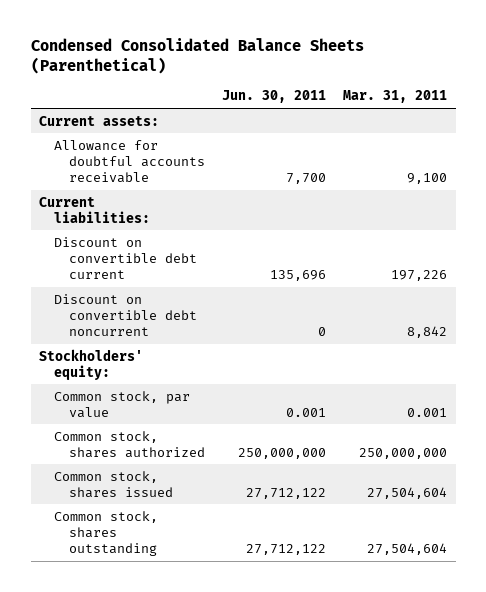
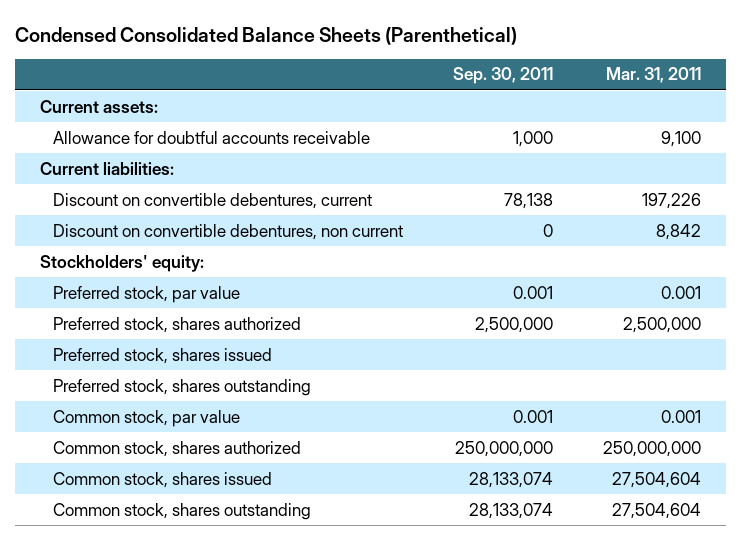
[222,90,327,104] Jun. 30, 2011 -> none
none -> [452,67,553,85] Sep. 30, 2011
[54,236,198,280] Discount on convertible debt current -> [52,192,372,209] Discount on convertible debentures, current
[54,293,198,337] Discount on convertible debt noncurrent -> [52,223,403,240] Discount on convertible debentures, non current
none -> [52,285,240,303] Preferred stock, par value
none -> [52,316,301,333] Preferred stock, shares authorized
none -> [52,347,272,364] Preferred stock, shares issued
none -> [52,378,311,396] Preferred stock, shares outstanding

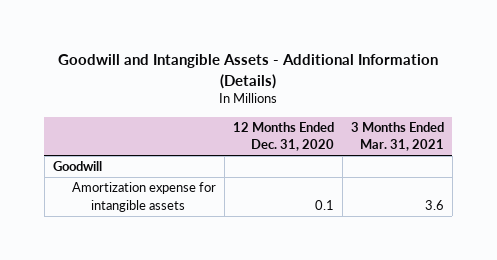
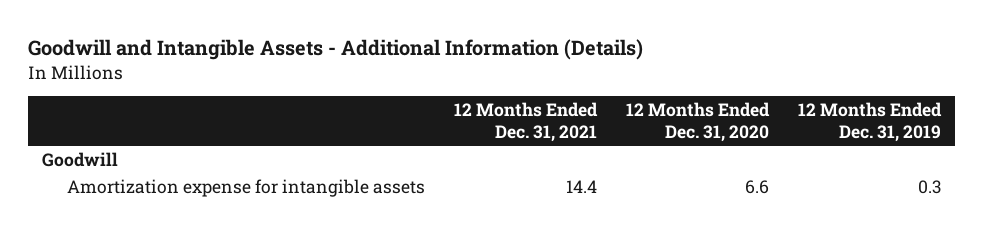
[350,122,444,152] 3 Months Ended Mar. 31, 2021 -> none
none -> [453,102,598,142] 12 Months Ended Dec. 31, 2021
none -> [797,102,942,142] 12 Months Ended Dec. 31, 2019
[314,199,334,210] 0.1 -> [744,179,769,194] 6.6

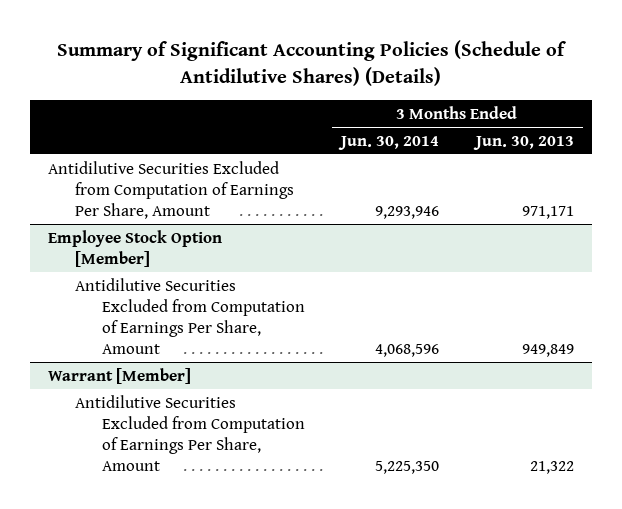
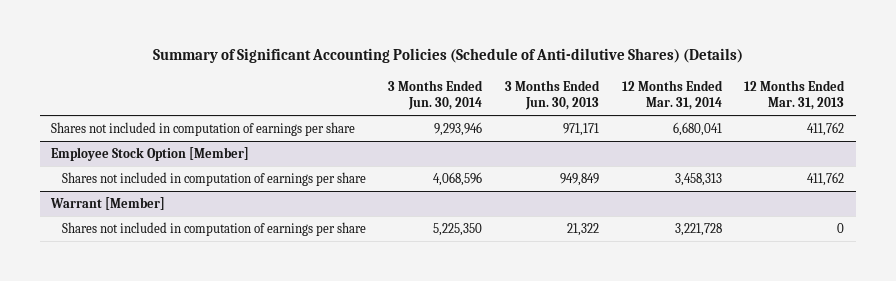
[56,40,566,87] Summary of Significant Accounting Policies (Schedule of Antidilutive Shares) (Details) -> [152,48,743,64] Summary of Significant Accounting Policies (Schedule of Anti-dilutive Shares) (Details)
none -> [621,79,723,111] 12 Months Ended Mar. 31, 2014
none -> [744,79,846,111] 12 Months Ended Mar. 31, 2013
[47,160,294,219] Antidilutive Securities Excluded from Computation of Earnings Per Share, Amount -> [51,122,356,137] Shares not included in computation of earnings per share
[74,277,305,354] Antidilutive Securities Excluded from Computation of Earnings Per Share, Amount -> [61,172,366,187] Shares not included in computation of earnings per share
[74,394,305,471] Antidilutive Securities Excluded from Computation of Earnings Per Share, Amount -> [61,222,366,237] Shares not included in computation of earnings per share

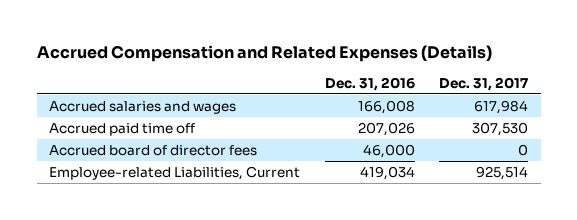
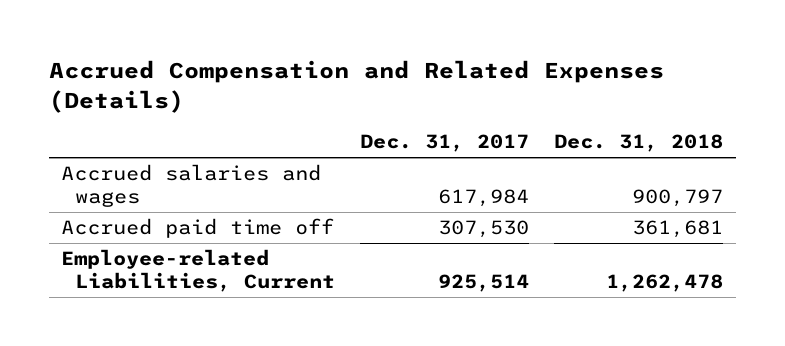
[324,76,415,91] Dec. 31, 2016 -> none
none -> [554,134,724,153] Dec. 31, 2018
[49,144,258,156] Accrued board of director fees -> none

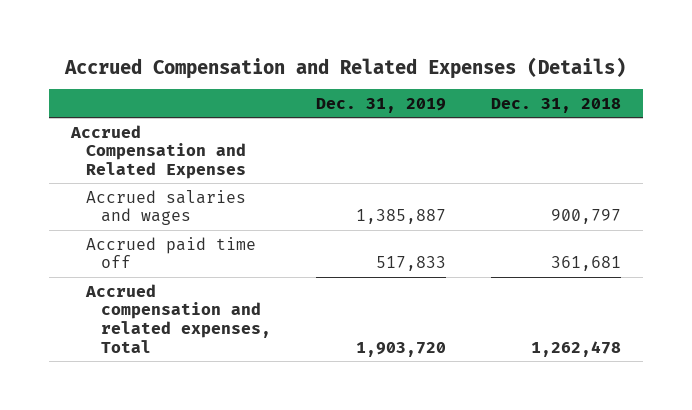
[360,134,530,153] Dec. 31, 2017 -> none
none -> [315,98,446,114] Dec. 31, 2019
none -> [70,124,247,180] Accrued Compensation and Related Expenses
[61,248,336,293] Employee-related Liabilities, Current -> [85,283,271,353] Accrued compensation and related expenses, Total

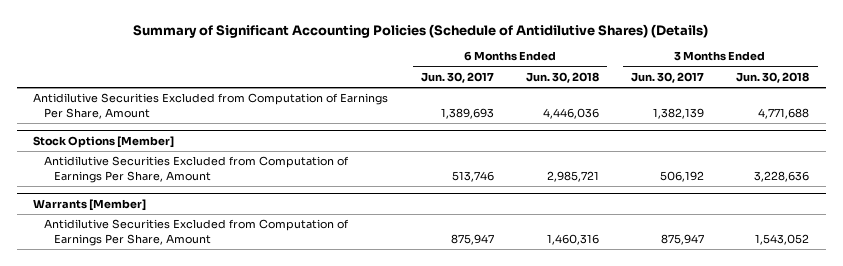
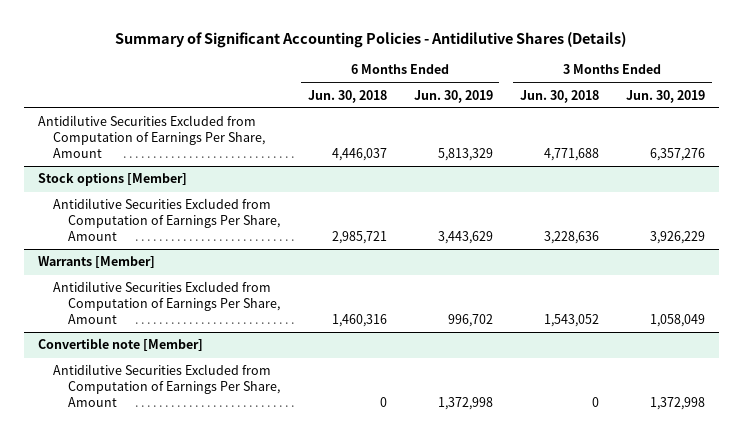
[133,23,709,38] Summary of Significant Accounting Policies (Schedule of Antidilutive Shares) (Details) -> [115,31,627,48] Summary of Significant Accounting Policies - Antidilutive Shares (Details)
[420,72,494,84] Jun. 30, 2017 -> none
[631,72,705,84] Jun. 30, 2017 -> none
none -> [413,89,493,103] Jun. 30, 2019
none -> [625,89,705,103] Jun. 30, 2019
[542,107,599,119] 4,446,036 -> [331,147,387,161] 4,446,037
[33,135,175,148] Stock Options [Member] -> [37,173,187,187] Stock options [Member]
none -> [37,338,203,352] Convertible note [Member]
none -> [53,364,281,407] Antidilutive Securities Excluded from Computation of Earnings Per Share, Amount

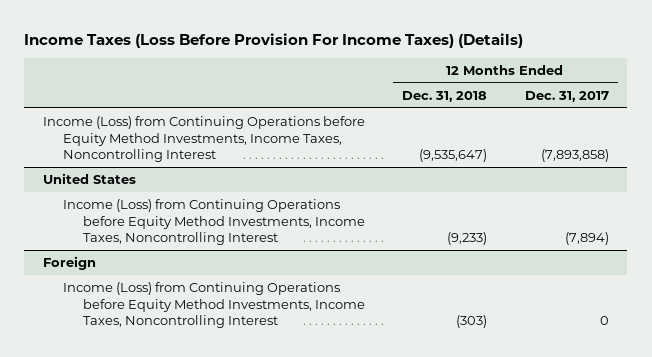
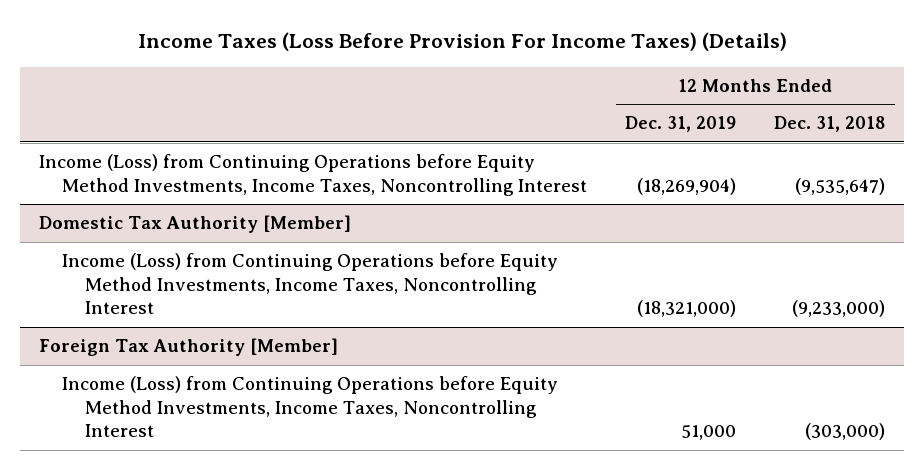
[524,90,609,102] Dec. 31, 2017 -> none
none -> [625,116,737,133] Dec. 31, 2019
[42,173,136,185] United States -> [38,215,351,234] Domestic Tax Authority [Member]
[447,232,488,246] (9,233) -> [792,300,886,318] (9,233,000)
[42,256,96,271] Foreign -> [38,338,338,357] Foreign Tax Authority [Member]
[456,315,488,329] (303) -> [805,423,886,441] (303,000)

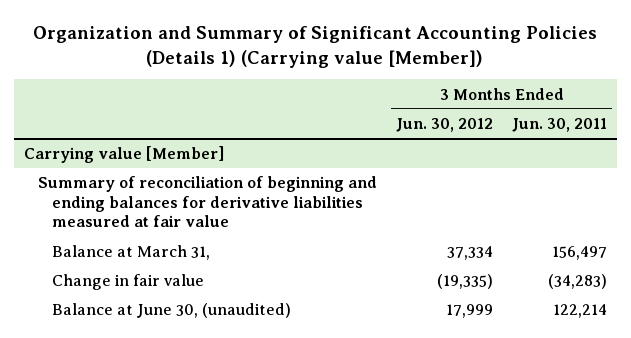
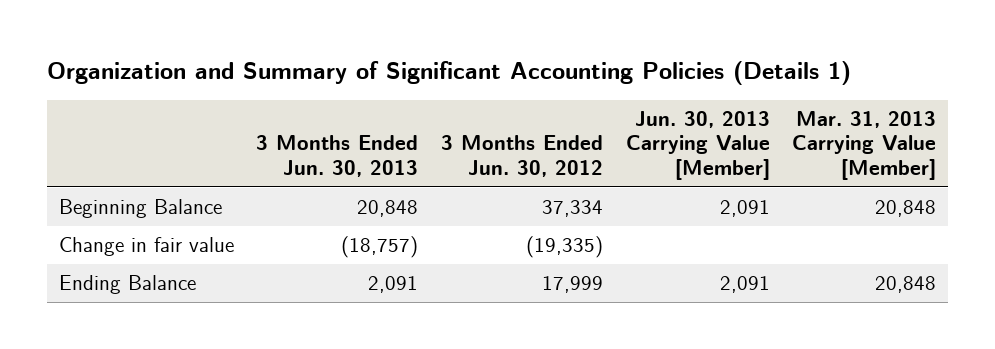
[33,25,598,68] Organization and Summary of Significant Accounting Policies (Details 1) (Carrying value [Member]) -> [47,61,852,86] Organization and Summary of Significant Accounting Policies (Details 1)
[512,117,608,132] Jun. 30, 2011 -> none
none -> [256,135,419,177] 3 Months Ended Jun. 30, 2013
none -> [625,111,770,180] Jun. 30, 2013 Carrying Value [Member]
none -> [792,111,937,180] Mar. 31, 2013 Carrying Value [Member]
[23,146,224,164] Carrying value [Member] -> none
[37,176,377,228] Summary of reconciliation of beginning and ending balances for derivative liabilities measured at fair value -> none
[52,245,211,261] Balance at March 31, -> [58,199,222,219] Beginning Balance
[52,303,292,319] Balance at June 30, (unaudited) -> [58,275,196,295] Ending Balance

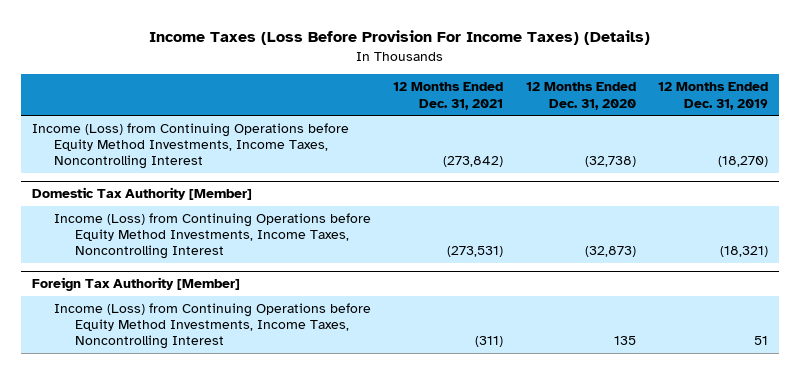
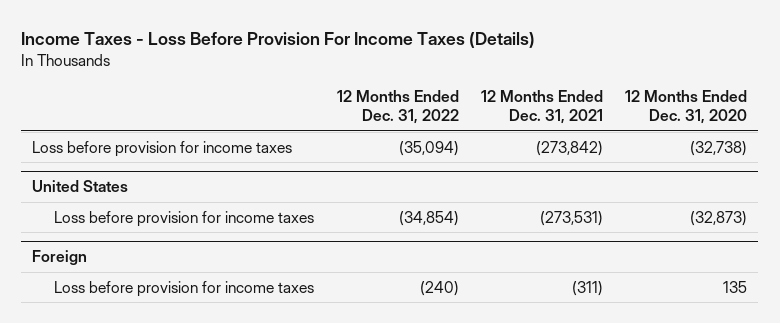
[149,30,651,46] Income Taxes (Loss Before Provision For Income Taxes) (Details) -> [21,32,536,49] Income Taxes - Loss Before Provision For Income Taxes (Details)
[658,82,769,110] 12 Months Ended Dec. 31, 2019 -> none
none -> [336,89,459,125] 12 Months Ended Dec. 31, 2022
[32,122,350,170] Income (Loss) from Continuing Operations before Equity Method Investments, Income Taxes, Noncontrolling Interest -> [32,140,293,157] Loss before provision for income taxes
[32,187,253,201] Domestic Tax Authority [Member] -> [32,180,129,193] United States
[53,212,371,260] Income (Loss) from Continuing Operations before Equity Method Investments, Income Taxes, Noncontrolling Interest -> [54,210,315,227] Loss before provision for income taxes
[32,277,241,292] Foreign Tax Authority [Member] -> [32,250,88,266] Foreign
[53,302,371,350] Income (Loss) from Continuing Operations before Equity Method Investments, Income Taxes, Noncontrolling Interest -> [54,280,315,297] Loss before provision for income taxes

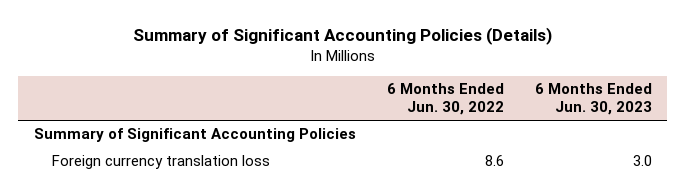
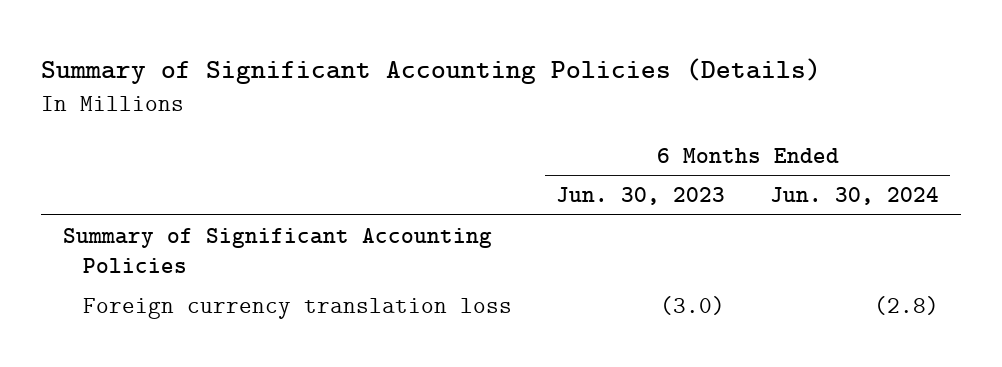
[386,83,504,115] 6 Months Ended Jun. 30, 2022 -> none
none -> [769,187,939,206] Jun. 30, 2024
[632,155,652,167] 3.0 -> [660,296,726,316] (3.0)

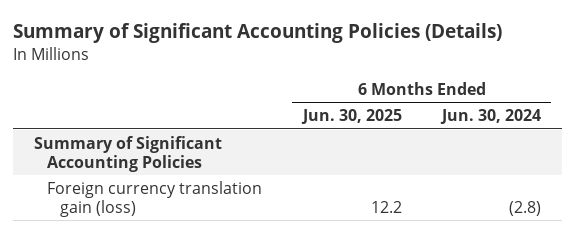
[556,187,726,206] Jun. 30, 2023 -> none
none -> [300,109,402,125] Jun. 30, 2025
[82,298,512,320] Foreign currency translation loss -> [46,180,262,217] Foreign currency translation gain (loss)

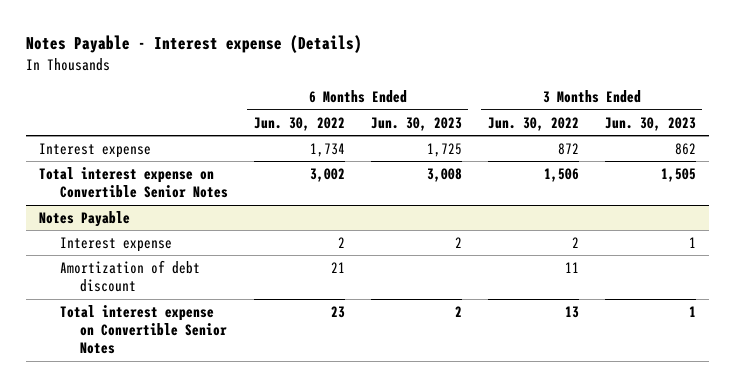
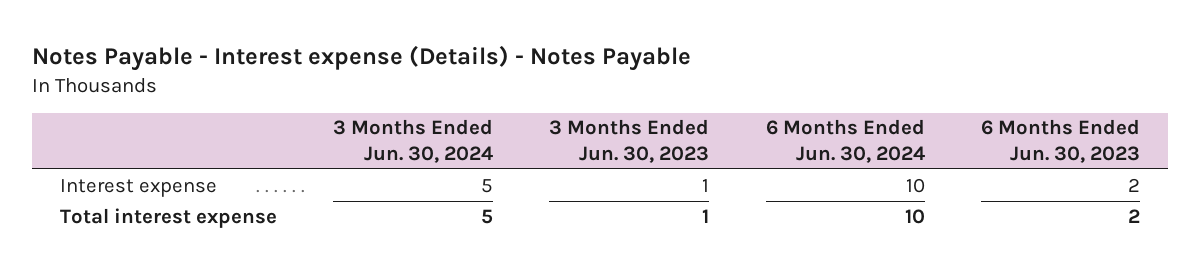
[26,35,363,54] Notes Payable - Interest expense (Details) -> [31,44,691,71] Notes Payable - Interest expense (Details) - Notes Payable
[253,116,345,131] Jun. 30, 2022 -> none
[487,116,579,131] Jun. 30, 2022 -> none
none -> [333,119,494,163] 3 Months Ended Jun. 30, 2024
none -> [765,119,925,163] 6 Months Ended Jun. 30, 2024
[39,142,152,158] Interest expense -> none
[39,166,228,199] Total interest expense on Convertible Senior Notes -> none
[39,210,131,227] Notes Payable -> none
[59,259,200,293] Amortization of debt discount -> none
[59,304,228,355] Total interest expense on Convertible Senior Notes -> [59,207,277,228] Total interest expense

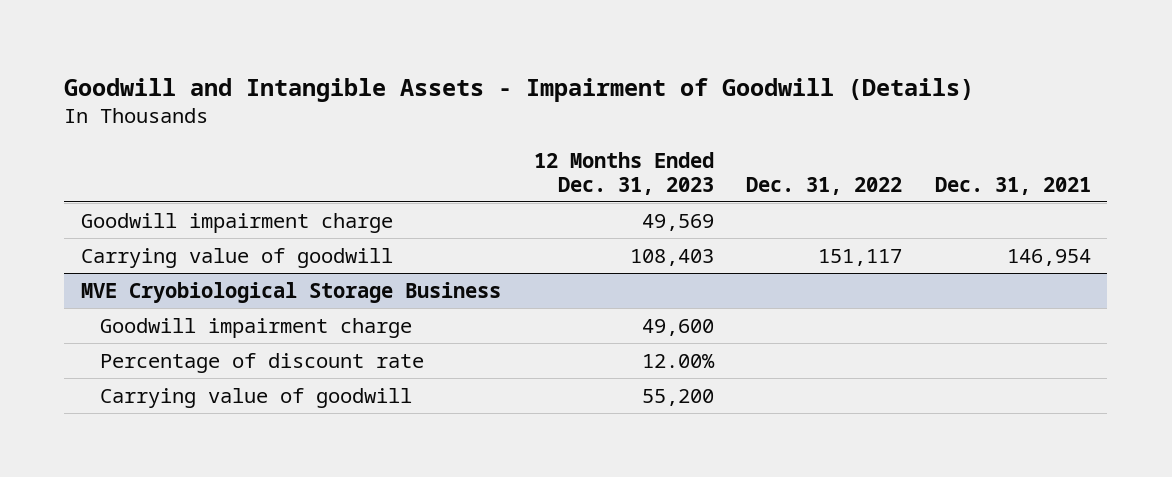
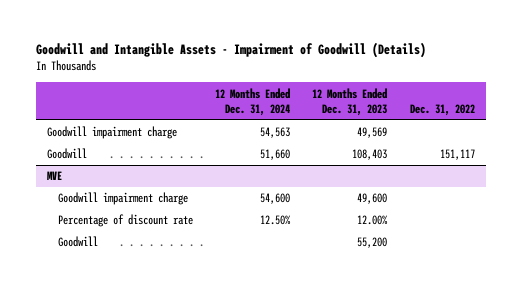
[934,176,1091,195] Dec. 31, 2021 -> none
none -> [215,87,291,116] 12 Months Ended Dec. 31, 2024
[80,247,393,268] Carrying value of goodwill -> [47,148,88,160] Goodwill
[80,281,501,303] MVE Cryobiological Storage Business -> [47,171,63,181] MVE
[100,387,413,408] Carrying value of goodwill -> [58,236,99,248] Goodwill

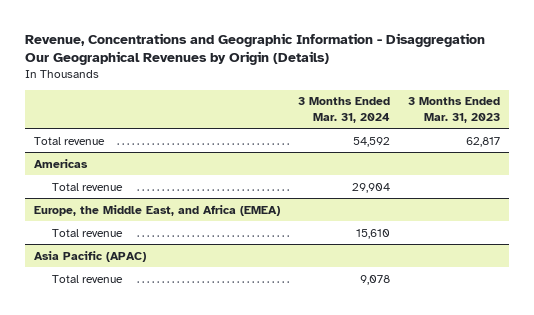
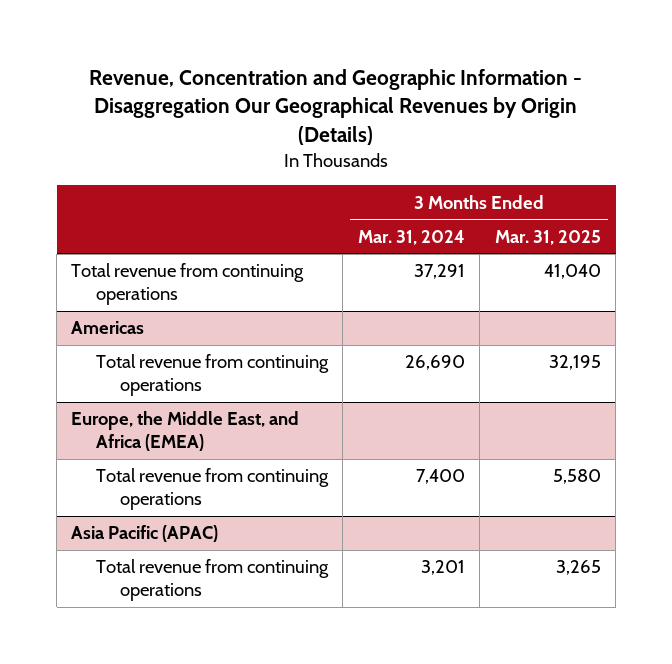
[25,32,486,66] Revenue, Concentrations and Geographic Information - Disaggregation Our Geographical Revenues by Origin (Details) -> [89,68,583,145] Revenue, Concentration and Geographic Information - Disaggregation Our Geographical Revenues by Origin (Details)
[407,97,500,123] 3 Months Ended Mar. 31, 2023 -> none
none -> [494,229,601,245] Mar. 31, 2025
[34,136,106,145] Total revenue -> [71,263,305,306] Total revenue from continuing operations
[352,136,390,147] 54,592 -> [413,264,465,280] 37,291
[51,182,123,191] Total revenue -> [95,354,329,397] Total revenue from continuing operations
[351,182,390,193] 29,904 -> [404,355,465,371] 26,690
[51,228,123,237] Total revenue -> [95,468,329,511] Total revenue from continuing operations
[355,228,390,239] 15,610 -> [415,469,465,485] 7,400
[51,274,123,283] Total revenue -> [95,559,329,602] Total revenue from continuing operations
[359,274,390,285] 9,078 -> [420,560,465,576] 3,201

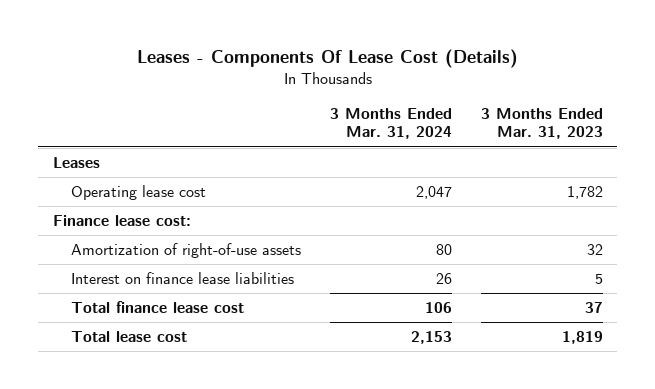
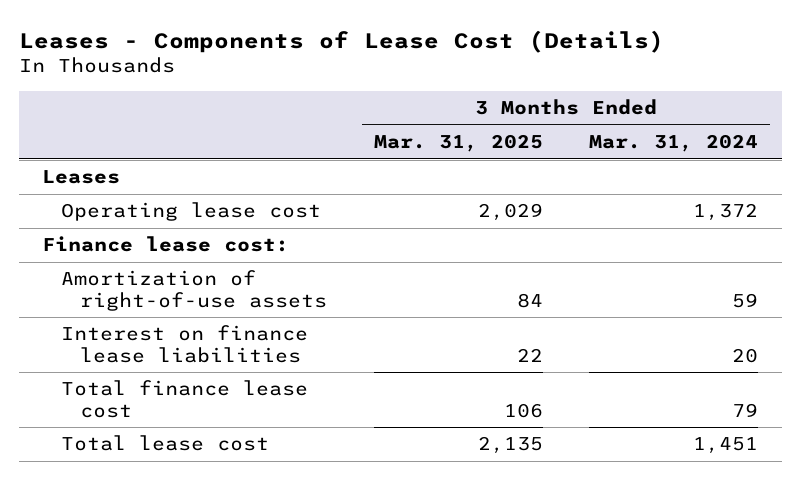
[136,48,518,68] Leases - Components Of Lease Cost (Details) -> [19,29,665,53] Leases - Components of Lease Cost (Details)
[480,108,603,140] 3 Months Ended Mar. 31, 2023 -> none
none -> [373,134,543,153] Mar. 31, 2025
[416,186,453,200] 2,047 -> [693,203,759,222] 1,372
[436,244,453,256] 80 -> [732,292,759,308] 59
[436,273,453,285] 26 -> [732,347,759,363] 20
[425,302,453,314] 106 -> [732,402,759,417] 79
[411,331,453,345] 2,153 -> [693,437,759,455] 1,451

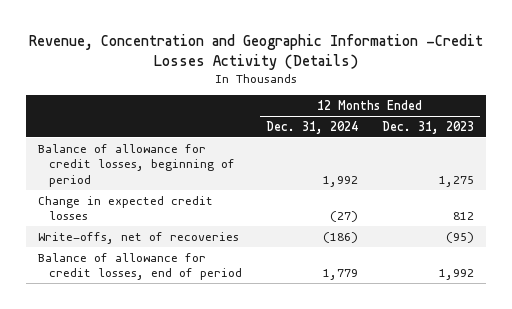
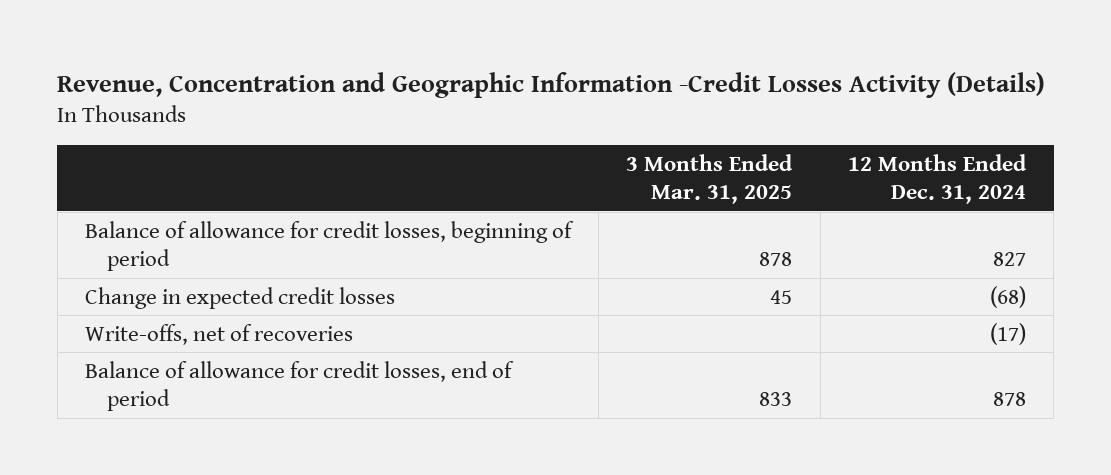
[381,120,474,134] Dec. 31, 2023 -> none
none -> [626,153,794,205] 3 Months Ended Mar. 31, 2025
[323,176,359,188] 1,992 -> [992,252,1026,267] 827
[330,211,359,223] (27) -> [989,285,1026,308] (68)
[323,231,359,243] (186) -> [989,322,1026,345] (17)
[323,269,359,281] 1,779 -> [992,392,1026,407] 878

